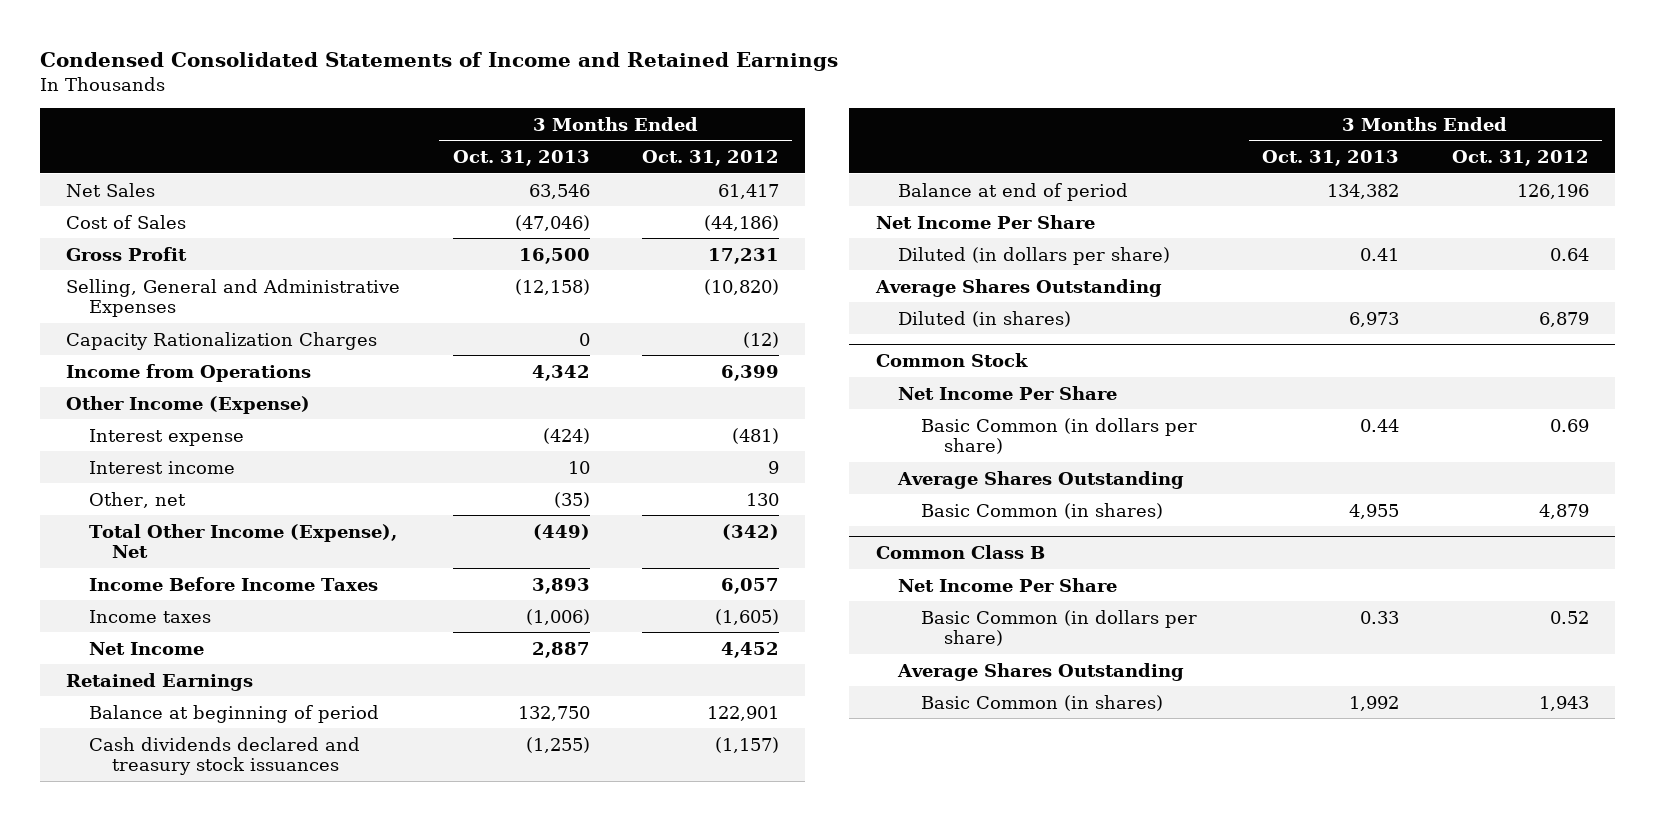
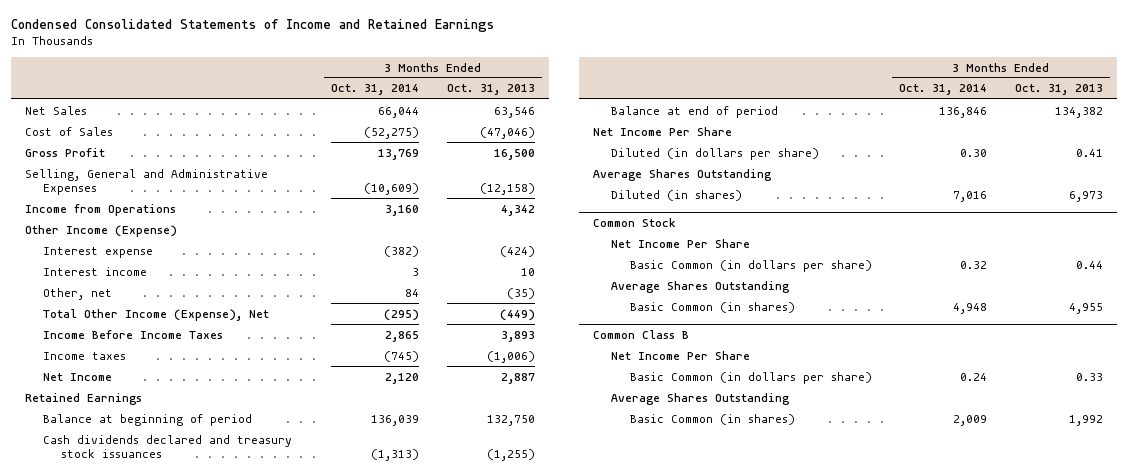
[642,150,780,167] Oct. 31, 2012 -> none
none -> [331,84,420,96] Oct. 31, 2014
[65,331,377,350] Capacity Rationalization Charges -> none

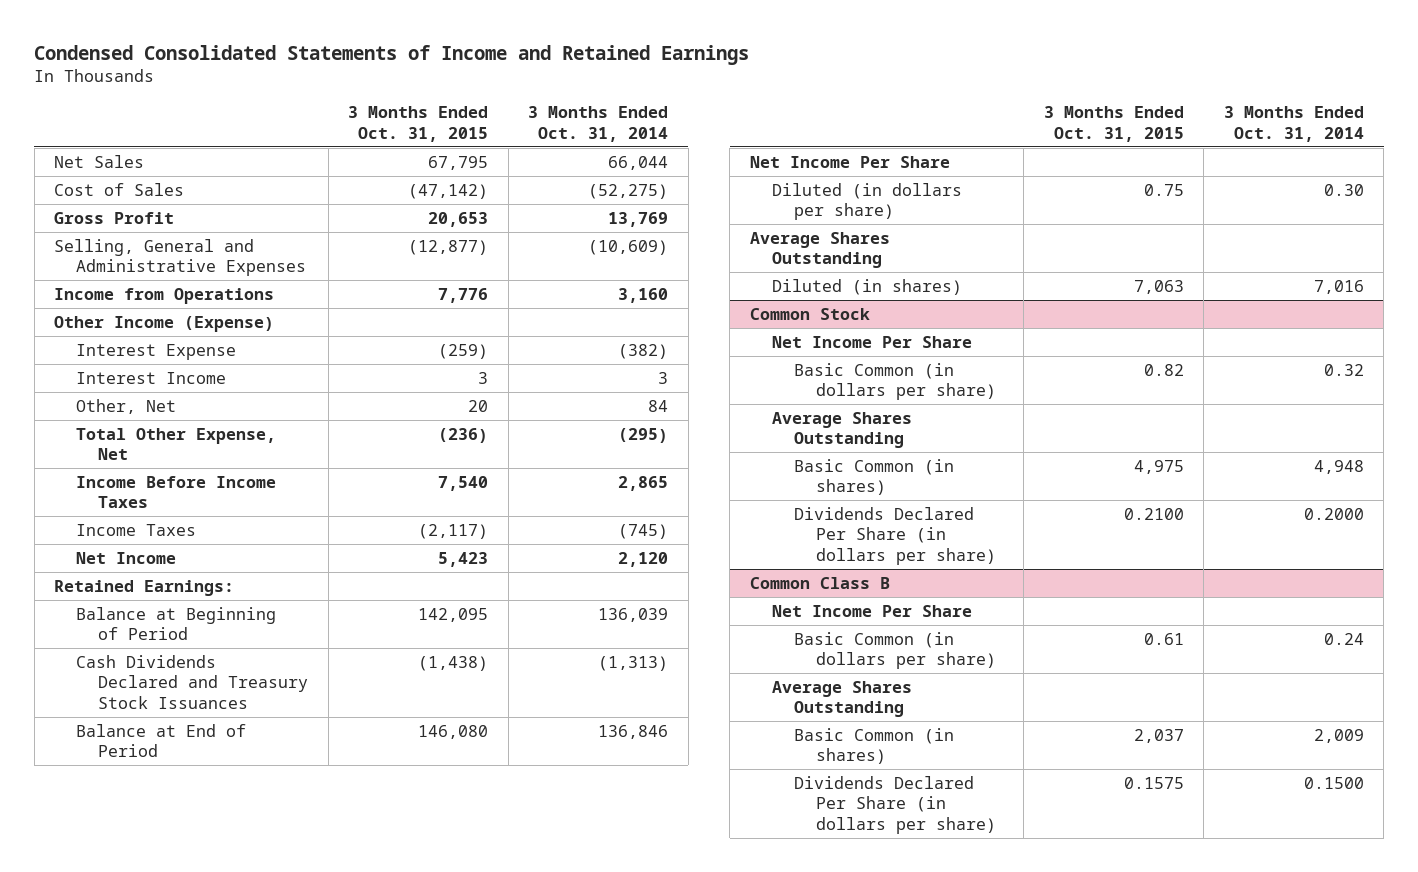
[447,84,536,96] Oct. 31, 2013 -> none
none -> [348,106,489,142] 3 Months Ended Oct. 31, 2015
[43,246,154,258] Interest expense -> [76,343,237,360] Interest Expense
[43,266,148,276] Interest income -> [76,371,227,384] Interest Income
[43,287,113,300] Other, net -> [76,398,177,414] Other, Net
[43,308,270,321] Total Other Income (Expense), Net -> [76,427,277,461] Total Other Expense, Net
[43,351,127,360] Income taxes -> [76,523,197,536] Income Taxes
[24,392,142,405] Retained Earnings -> [54,579,235,596] Retained Earnings:
[43,413,253,426] Balance at beginning of period -> [76,606,277,641] Balance at Beginning of Period
[43,434,293,458] Cash dividends declared and treasury stock issuances -> [76,654,309,710] Cash Dividends Declared and Treasury Stock Issuances
[611,105,779,118] Balance at end of period -> [76,723,247,758] Balance at End of Period
none -> [793,506,996,566] Dividends Declared Per Share (in dollars per share)
none -> [793,775,996,835] Dividends Declared Per Share (in dollars per share)

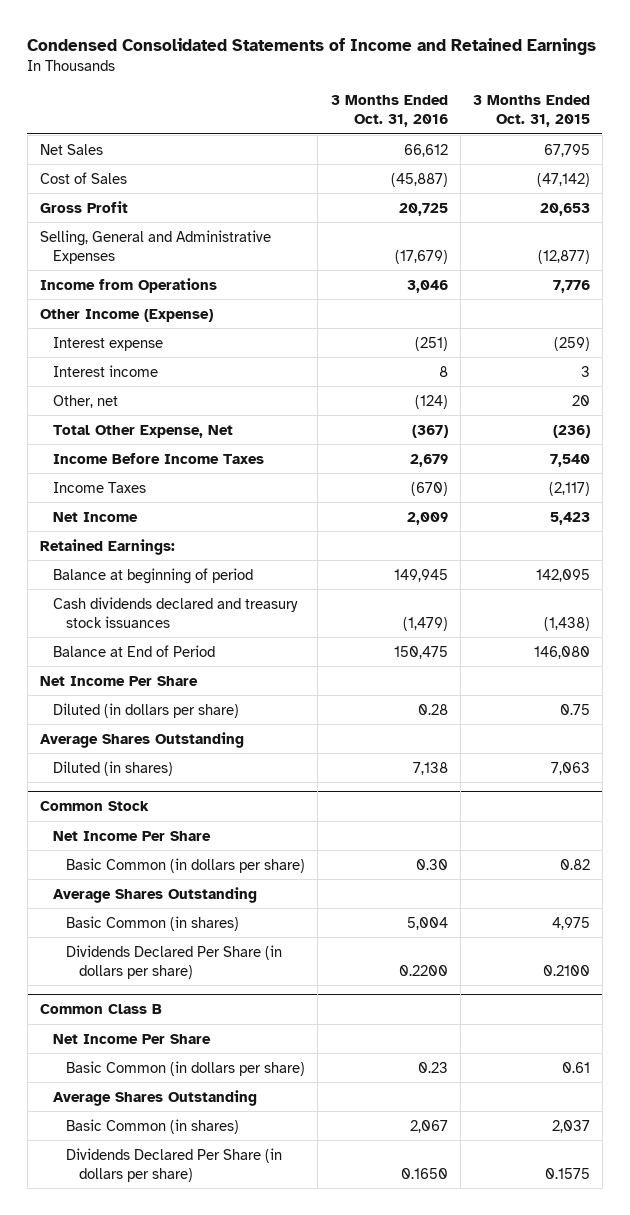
[528,106,669,142] 3 Months Ended Oct. 31, 2014 -> none
none -> [330,95,448,128] 3 Months Ended Oct. 31, 2016
[76,343,237,360] Interest Expense -> [53,336,164,351] Interest expense
[76,371,227,384] Interest Income -> [53,364,159,377] Interest income
[76,398,177,414] Other, Net -> [53,394,119,408] Other, net
[76,606,277,641] Balance at Beginning of Period -> [53,567,254,584] Balance at beginning of period
[76,654,309,710] Cash Dividends Declared and Treasury Stock Issuances -> [53,596,299,628] Cash dividends declared and treasury stock issuances

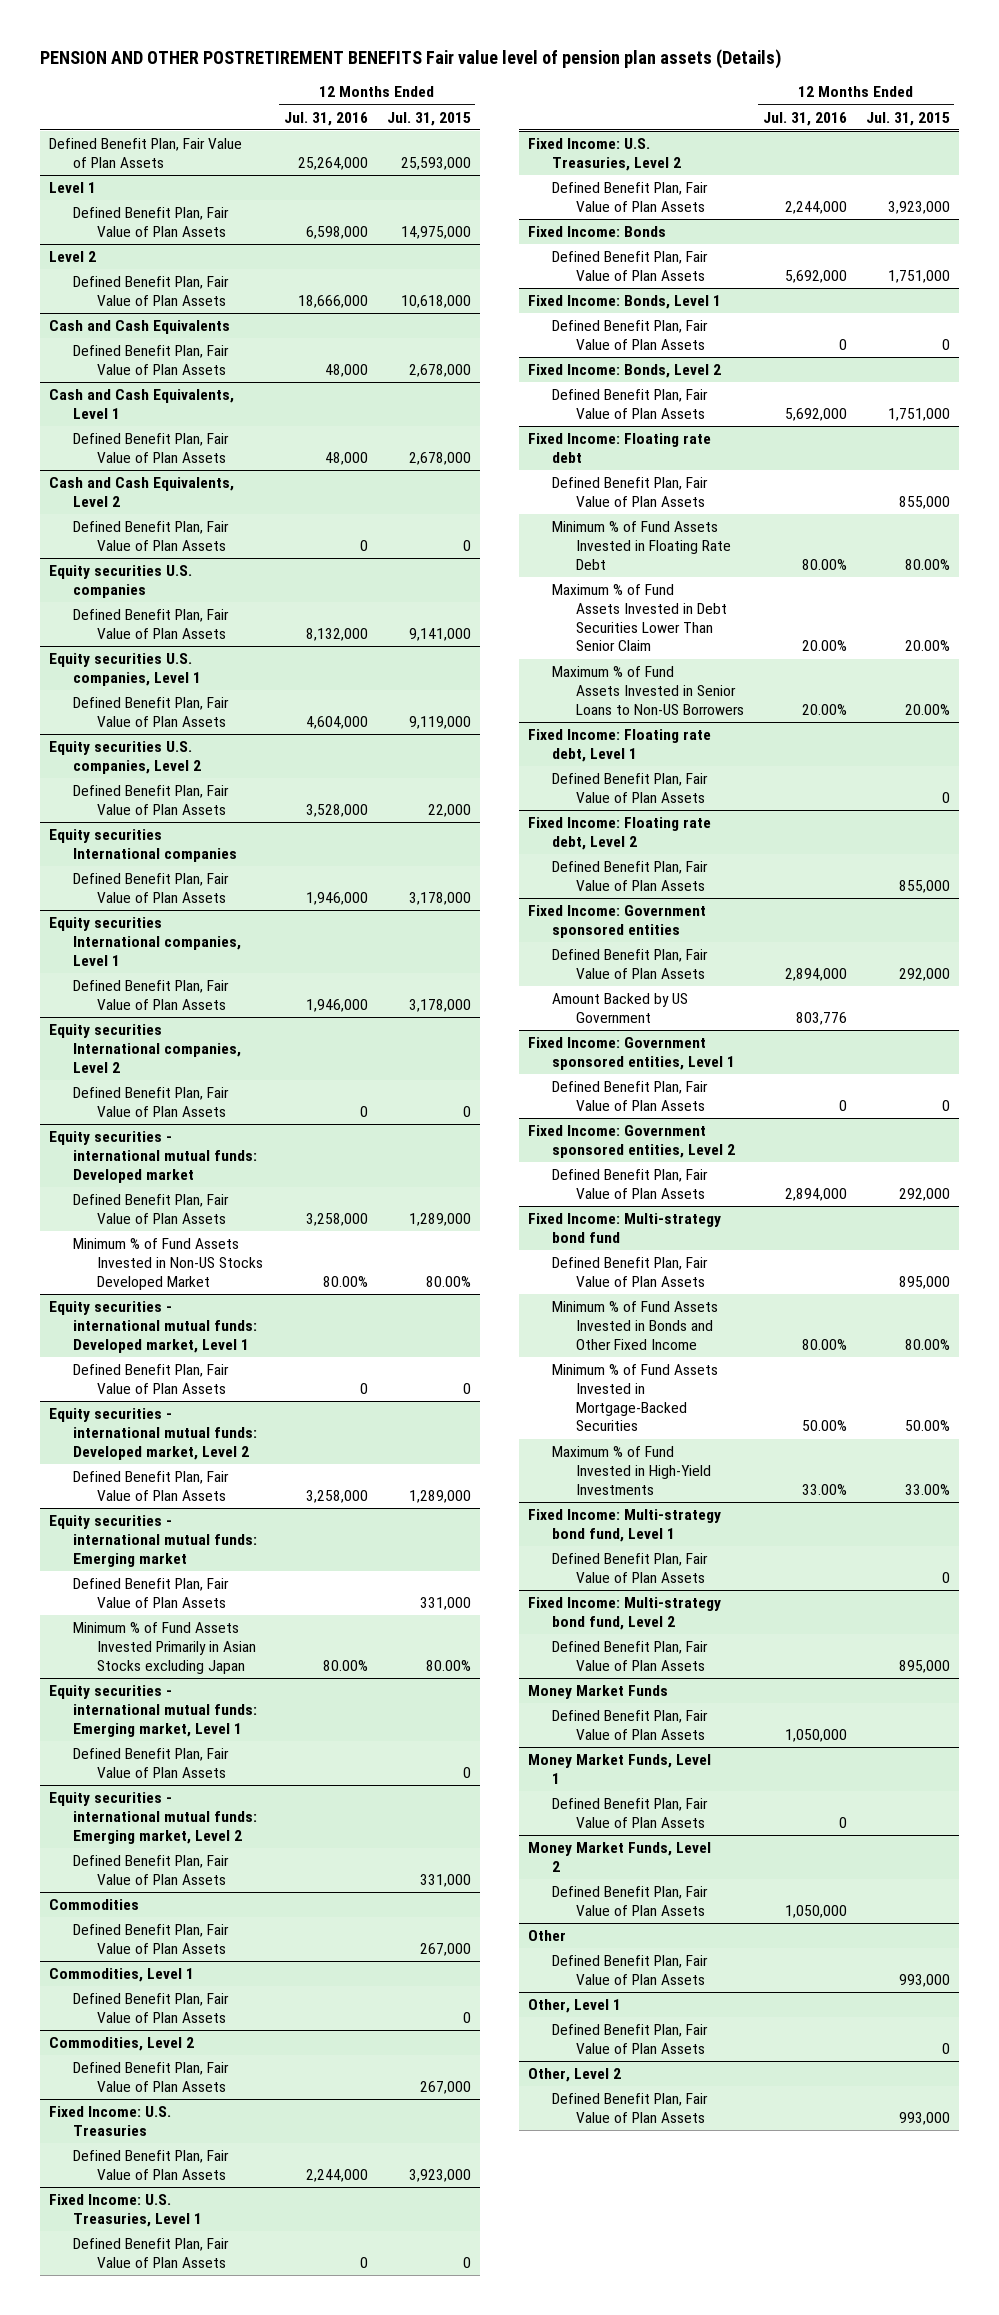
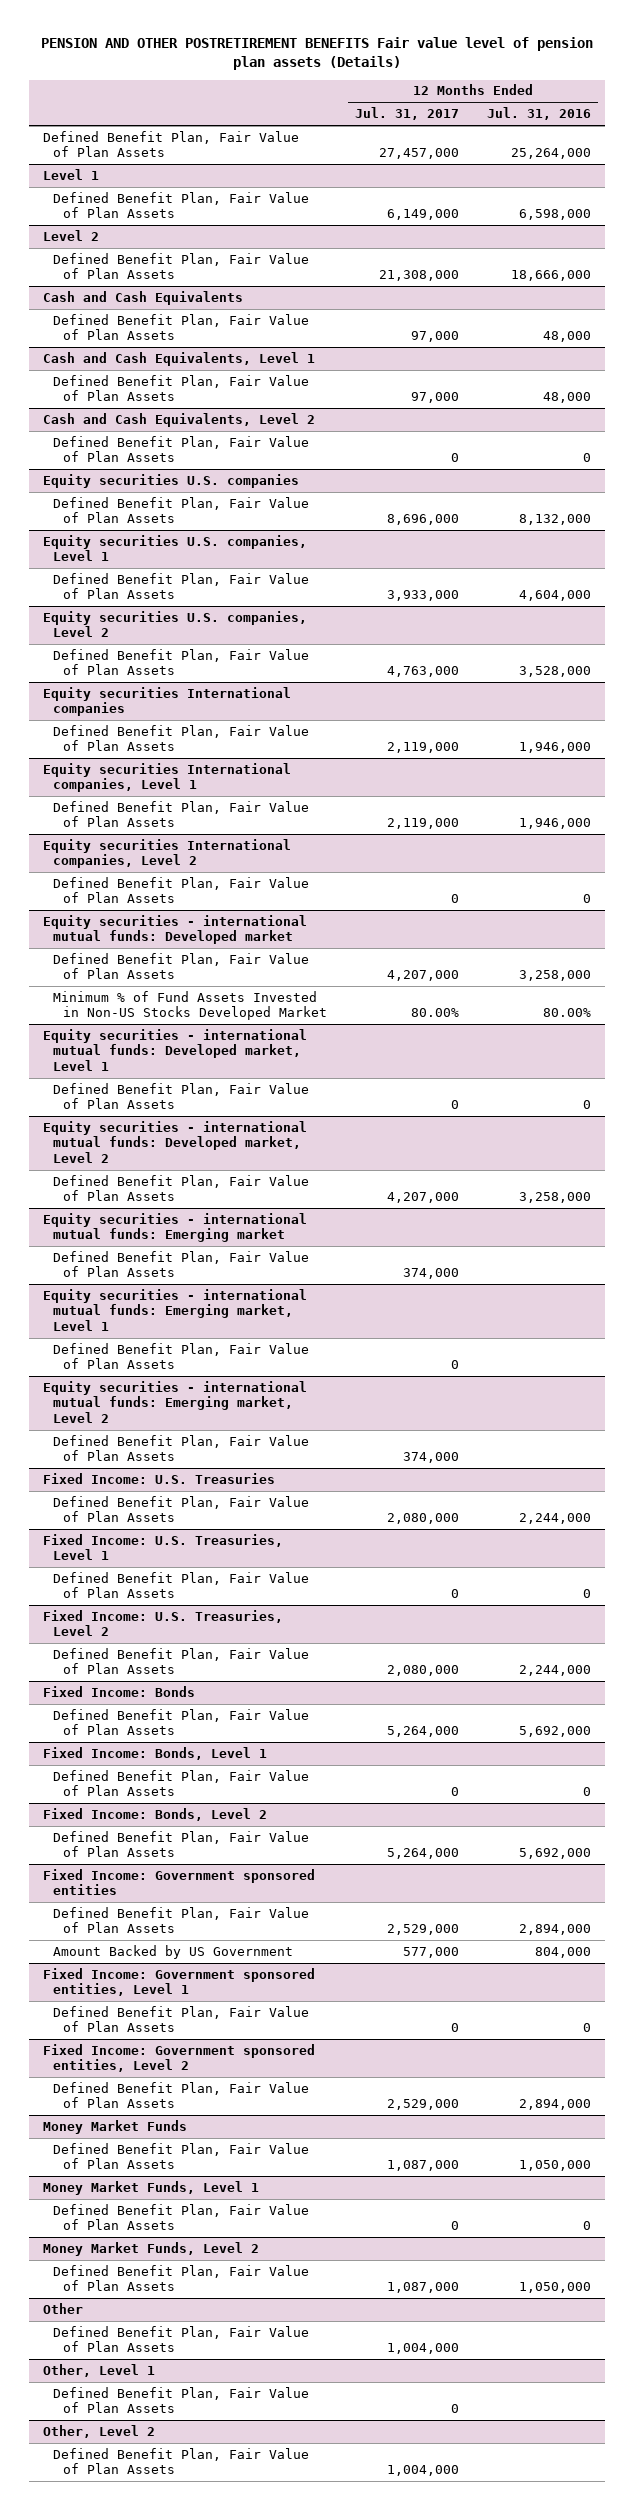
[386,111,471,126] Jul. 31, 2015 -> none
none -> [354,107,459,121] Jul. 31, 2017
[73,1622,256,1674] Minimum % of Fund Assets Invested Primarily in Asian Stocks excluding Japan -> none
[49,1899,140,1911] Commodities -> none
[73,1924,230,1954] Defined Benefit Plan, Fair Value of Plan Assets -> none
[49,1968,195,1983] Commodities, Level 1 -> none
[73,1993,230,2023] Defined Benefit Plan, Fair Value of Plan Assets -> none
[49,2037,195,2052] Commodities, Level 2 -> none
[73,2062,230,2092] Defined Benefit Plan, Fair Value of Plan Assets -> none
[528,433,712,463] Fixed Income: Floating rate debt -> none
[551,477,708,507] Defined Benefit Plan, Fair Value of Plan Assets -> none
[551,521,731,570] Minimum % of Fund Assets Invested in Floating Rate Debt -> none
[551,584,727,652] Maximum % of Fund Assets Invested in Debt Securities Lower Than Senior Claim -> none
[551,666,744,715] Maximum % of Fund Assets Invested in Senior Loans to Non-US Borrowers -> none
[528,729,712,762] Fixed Income: Floating rate debt, Level 1 -> none
[551,773,708,803] Defined Benefit Plan, Fair Value of Plan Assets -> none
[528,817,712,850] Fixed Income: Floating rate debt, Level 2 -> none
[551,861,708,891] Defined Benefit Plan, Fair Value of Plan Assets -> none
[795,1011,847,1025] 803,776 -> [535,1946,592,1958] 804,000
[528,1213,722,1243] Fixed Income: Multi-strategy bond fund -> none
[551,1257,708,1287] Defined Benefit Plan, Fair Value of Plan Assets -> none
[551,1301,718,1350] Minimum % of Fund Assets Invested in Bonds and Other Fixed Income -> none
[551,1364,718,1432] Minimum % of Fund Assets Invested in Mortgage-Backed Securities -> none
[551,1446,711,1495] Maximum % of Fund Invested in High-Yield Investments -> none
[528,1509,722,1542] Fixed Income: Multi-strategy bond fund, Level 1 -> none
[551,1553,708,1583] Defined Benefit Plan, Fair Value of Plan Assets -> none
[528,1597,722,1630] Fixed Income: Multi-strategy bond fund, Level 2 -> none
[551,1641,708,1671] Defined Benefit Plan, Fair Value of Plan Assets -> none

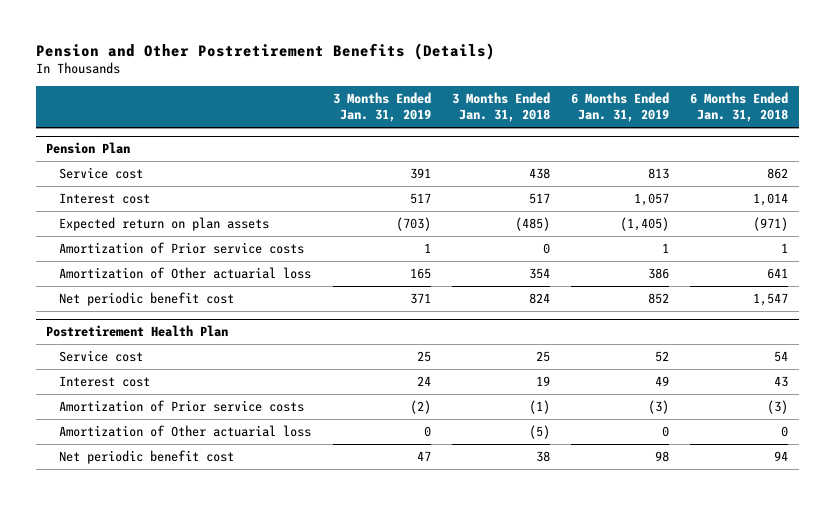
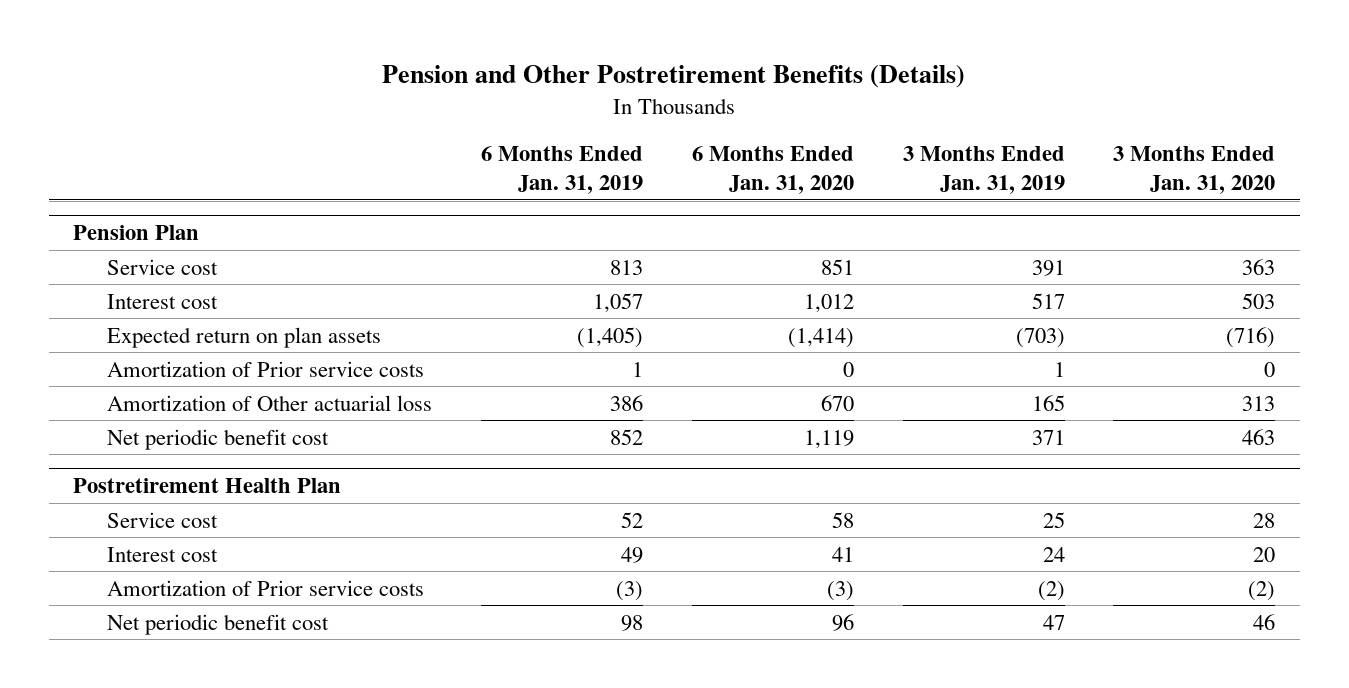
[451,92,550,123] 3 Months Ended Jan. 31, 2018 -> none
[690,92,789,123] 6 Months Ended Jan. 31, 2018 -> none
none -> [691,145,854,194] 6 Months Ended Jan. 31, 2020
none -> [1113,145,1276,194] 3 Months Ended Jan. 31, 2020
[59,424,312,437] Amortization of Other actuarial loss -> none

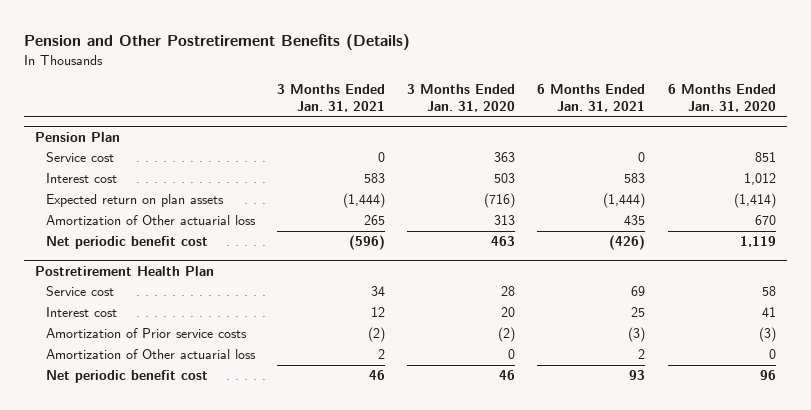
[480,145,643,194] 6 Months Ended Jan. 31, 2019 -> none
[902,145,1065,194] 3 Months Ended Jan. 31, 2019 -> none
none -> [277,83,386,113] 3 Months Ended Jan. 31, 2021
none -> [537,83,646,113] 6 Months Ended Jan. 31, 2021
[106,360,424,377] Amortization of Prior service costs -> none
none -> [46,349,257,360] Amortization of Other actuarial loss

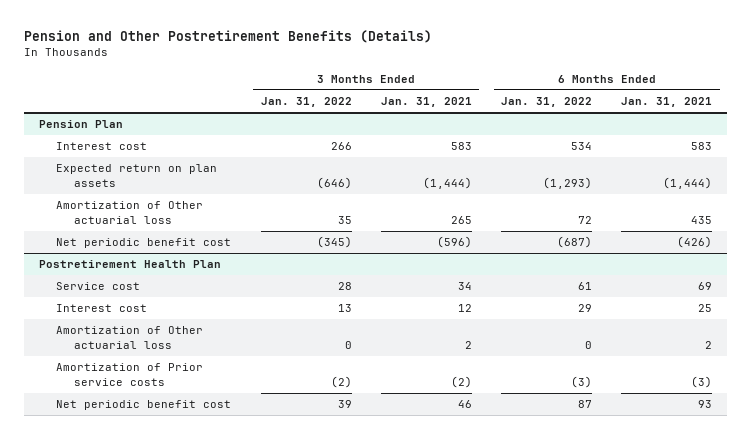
[407,83,516,113] 3 Months Ended Jan. 31, 2020 -> none
[667,83,776,113] 6 Months Ended Jan. 31, 2020 -> none
none -> [260,97,352,108] Jan. 31, 2022
none -> [500,97,592,108] Jan. 31, 2022
[46,152,115,163] Service cost -> none
[46,328,248,339] Amortization of Prior service costs -> [56,363,204,386] Amortization of Prior service costs

